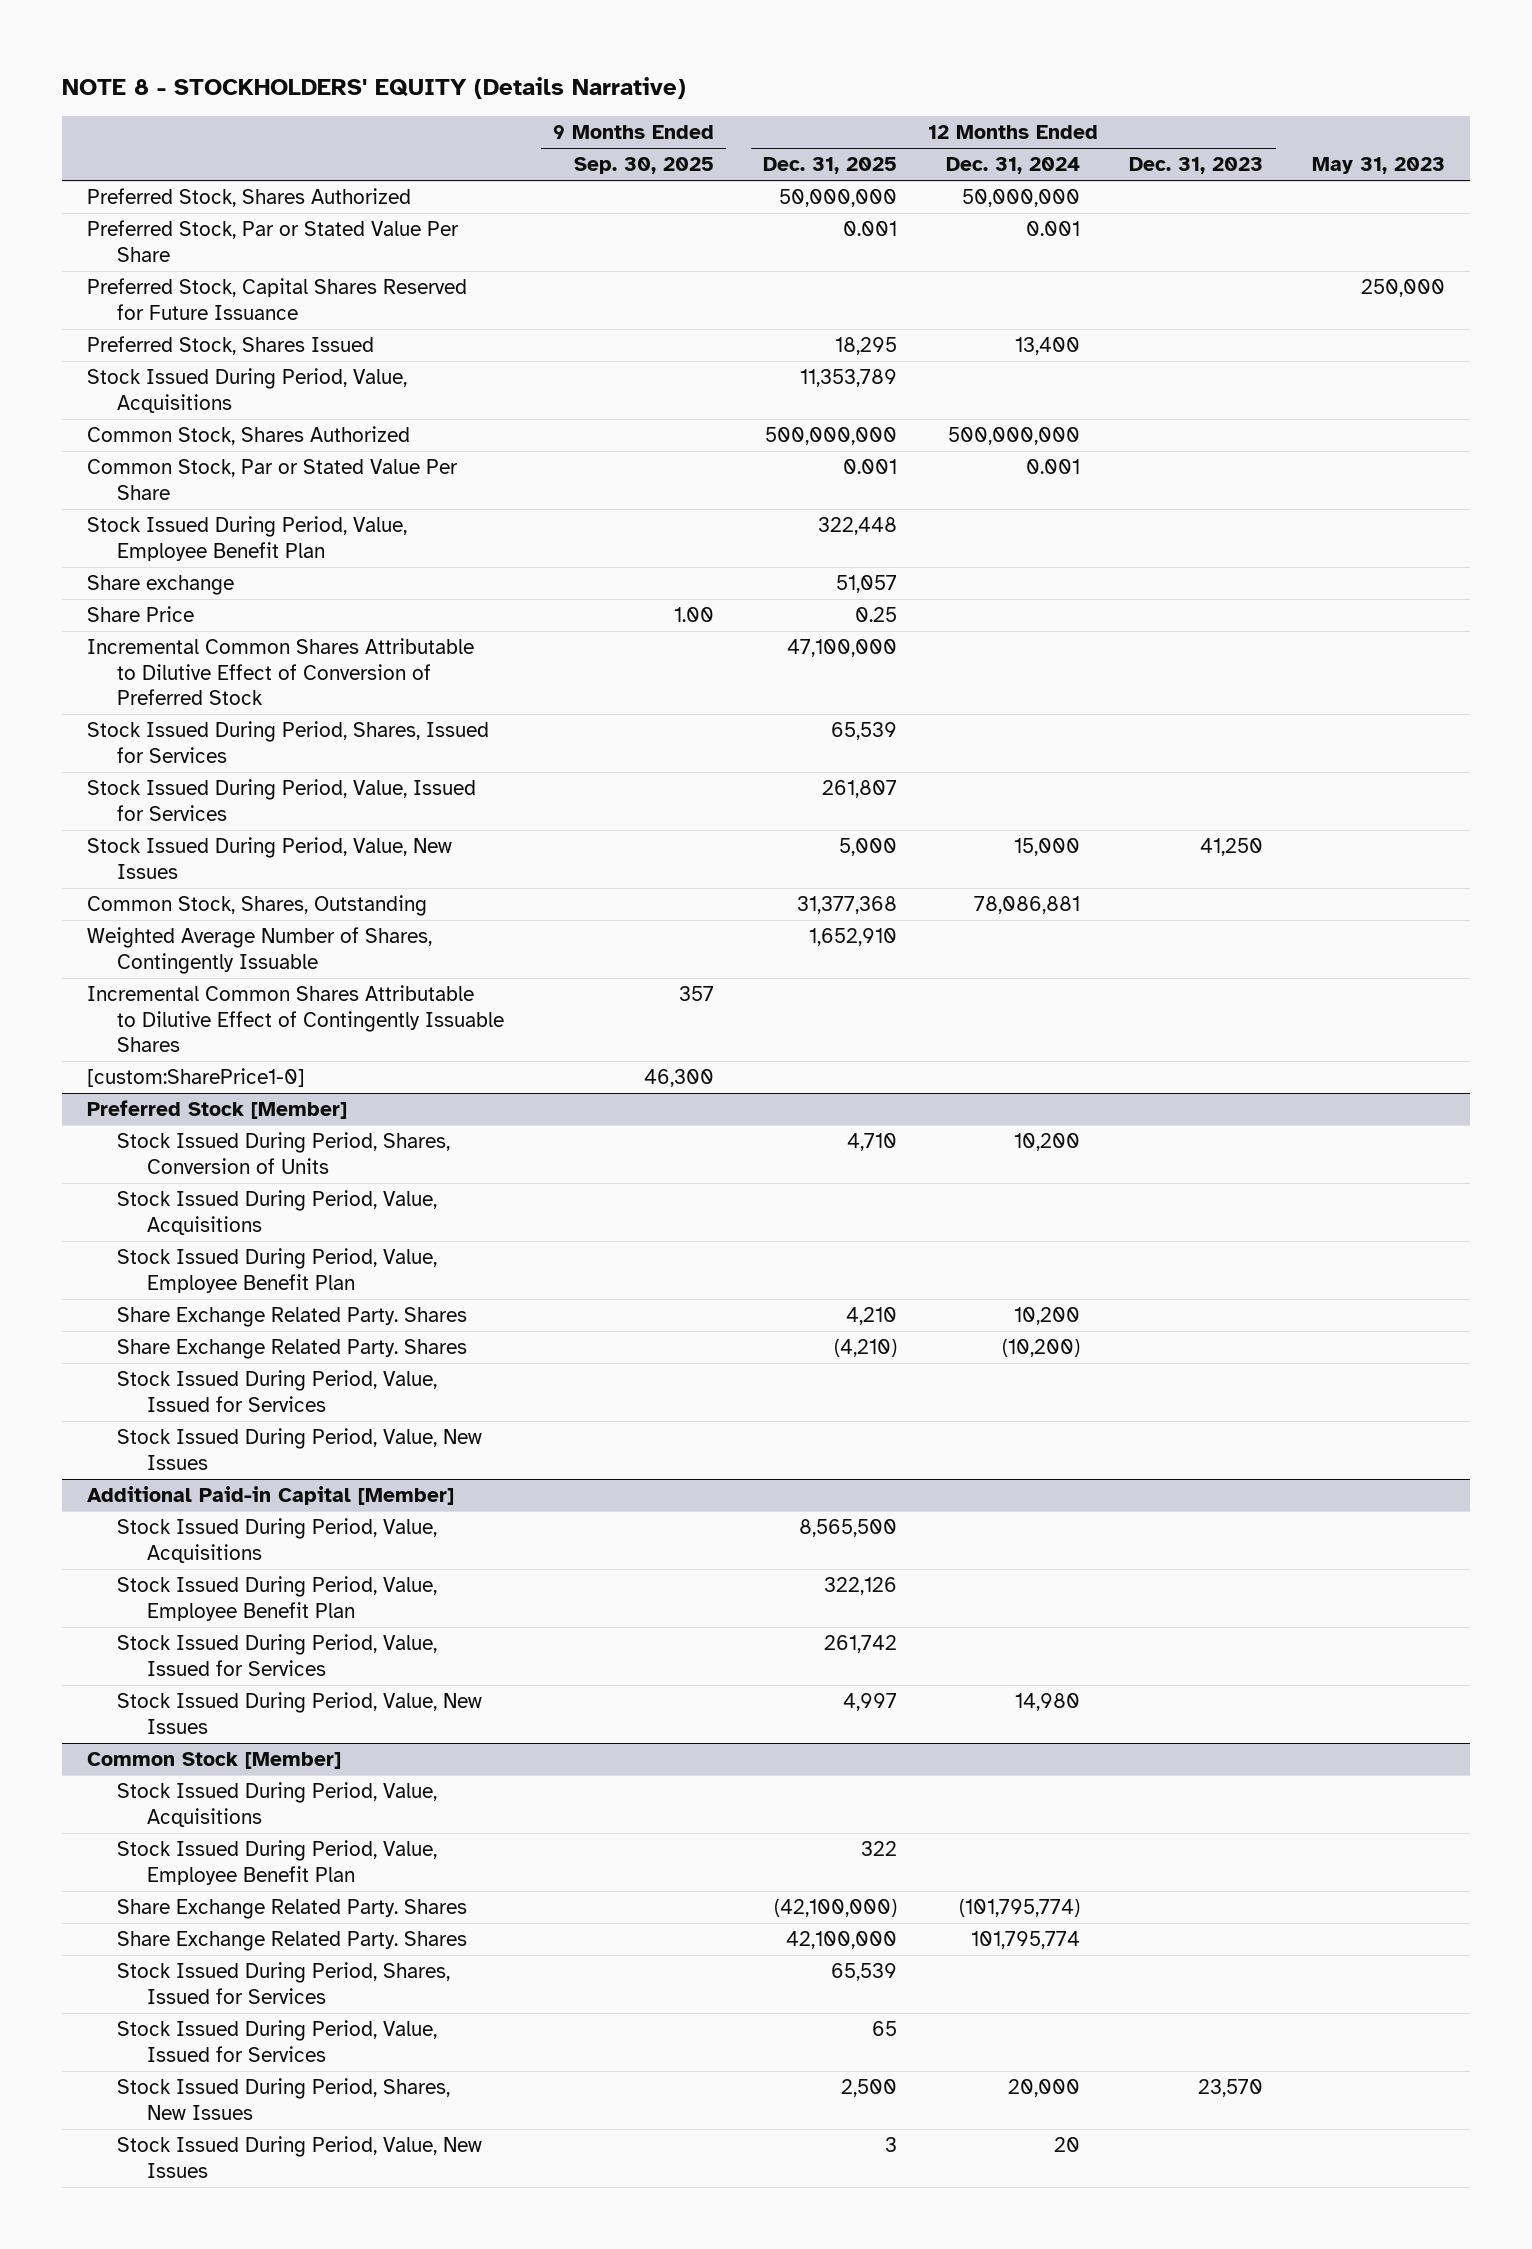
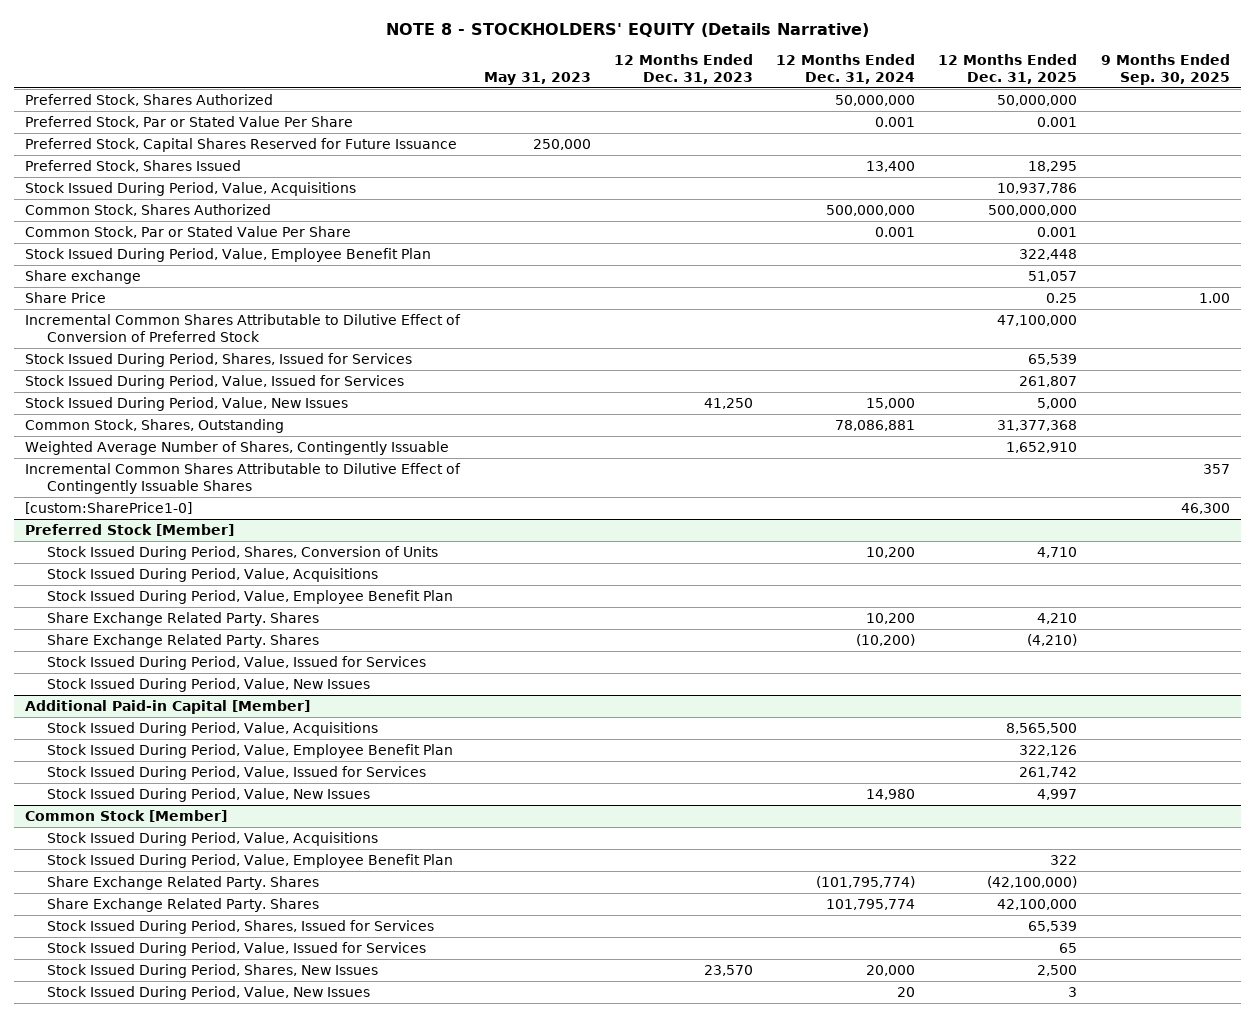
[800,369,898,388] 11,353,789 -> [997,182,1078,194] 10,937,786

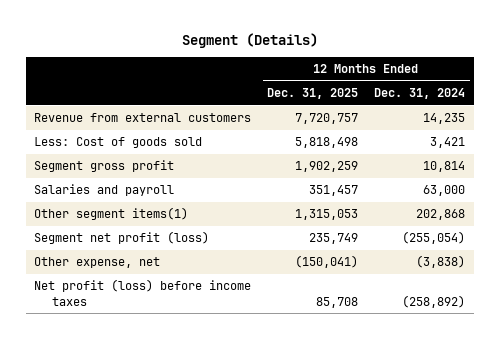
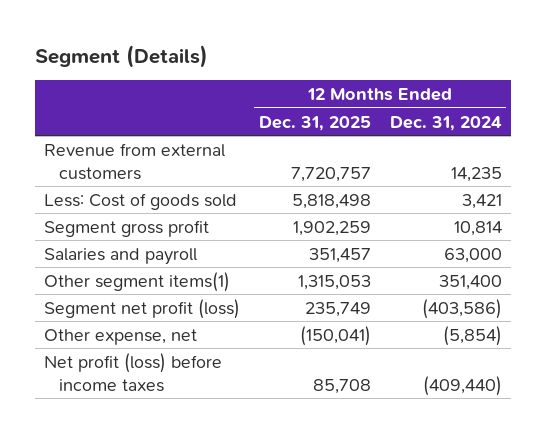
[416,209,466,221] 202,868 -> [438,274,502,290] 351,400
[402,231,466,245] (255,054) -> [421,298,502,319] (403,586)
[416,255,466,269] (3,838) -> [442,325,502,346] (5,854)
[402,294,466,308] (258,892) -> [422,375,502,396] (409,440)

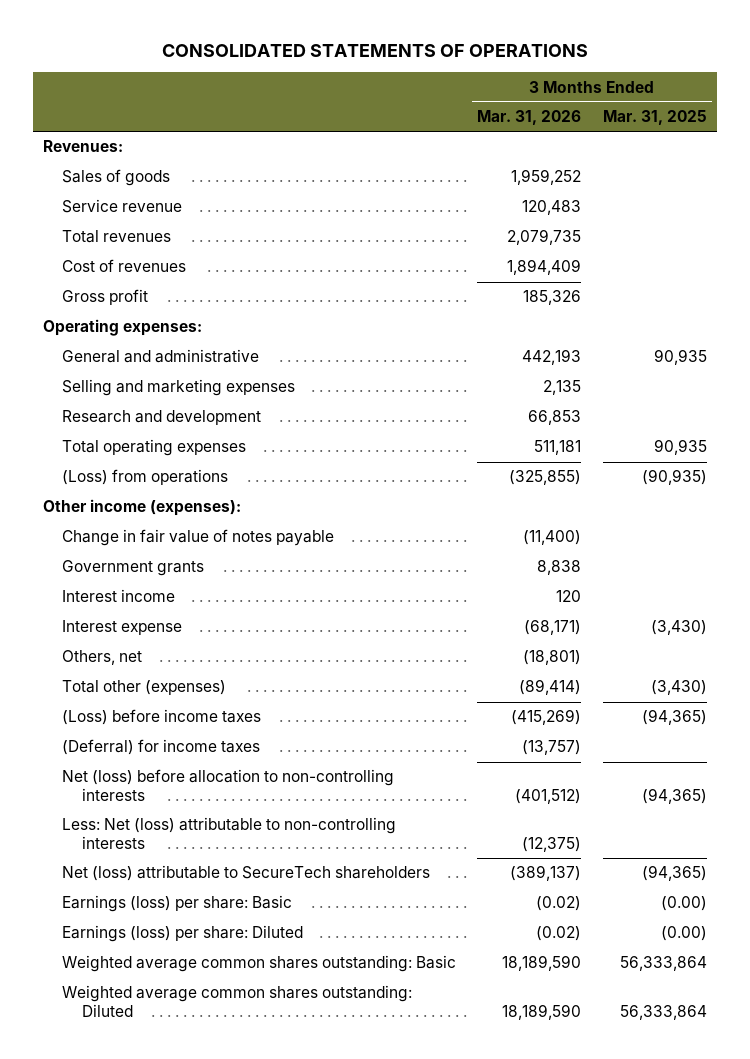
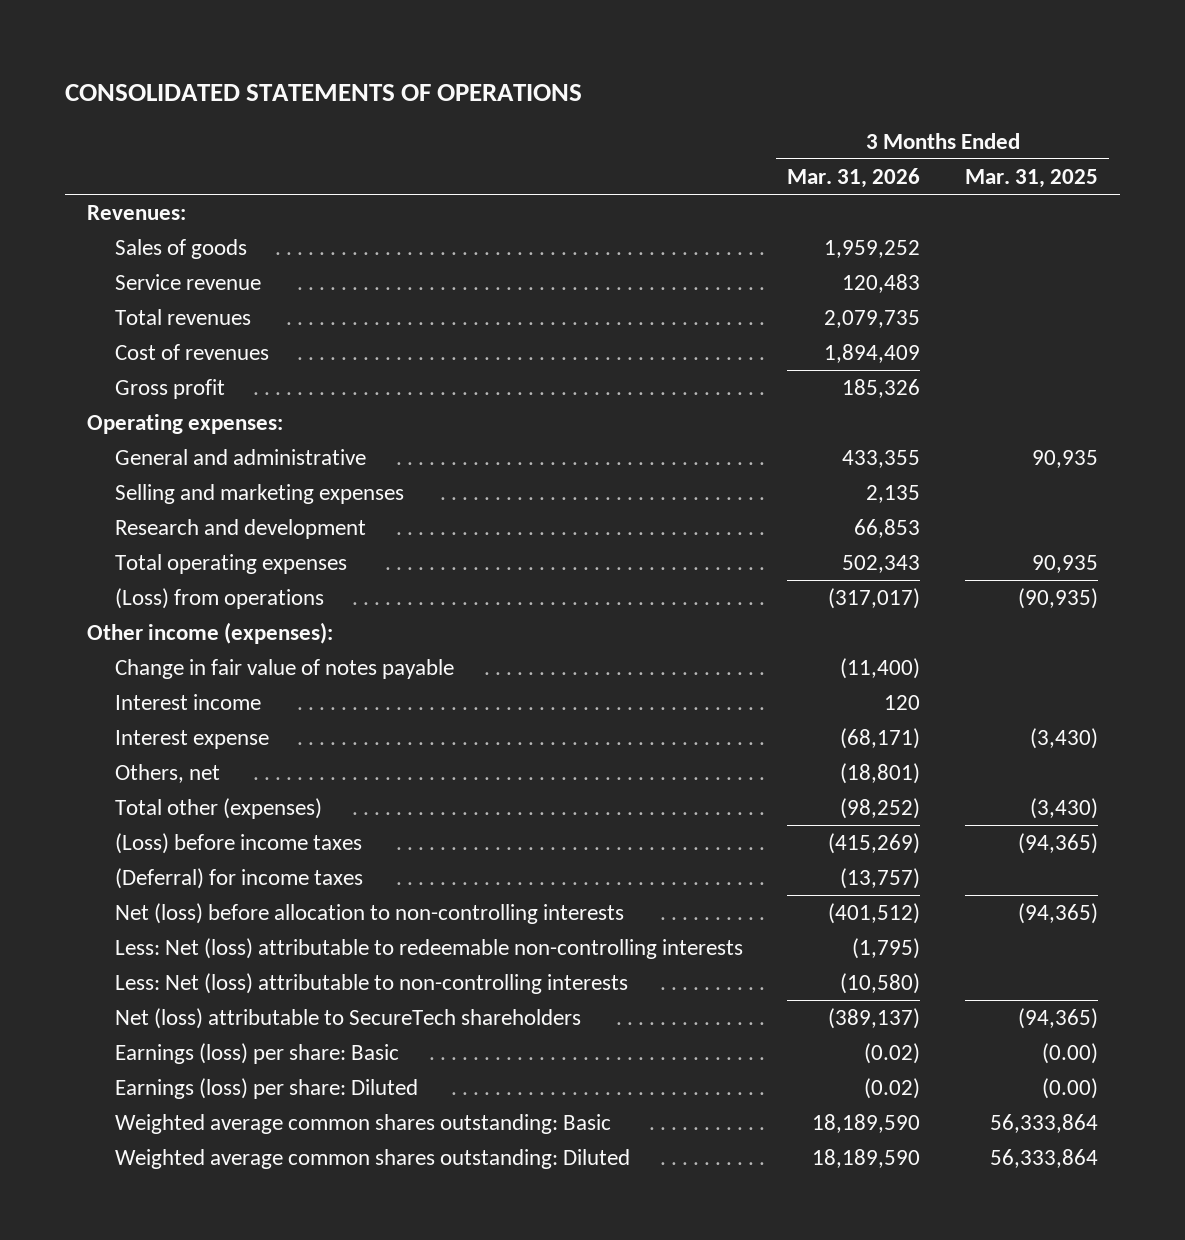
[522,349,582,366] 442,193 -> [842,450,921,469] 433,355
[534,440,582,456] 511,181 -> [842,555,921,574] 502,343
[509,470,582,486] (325,855) -> [828,588,921,610] (317,017)
[62,560,205,577] Government grants -> none
[519,679,582,696] (89,414) -> [840,798,921,820] (98,252)
none -> [115,938,744,960] Less: Net (loss) attributable to redeemable non-controlling interests
[522,836,582,852] (12,375) -> [840,973,921,995] (10,580)

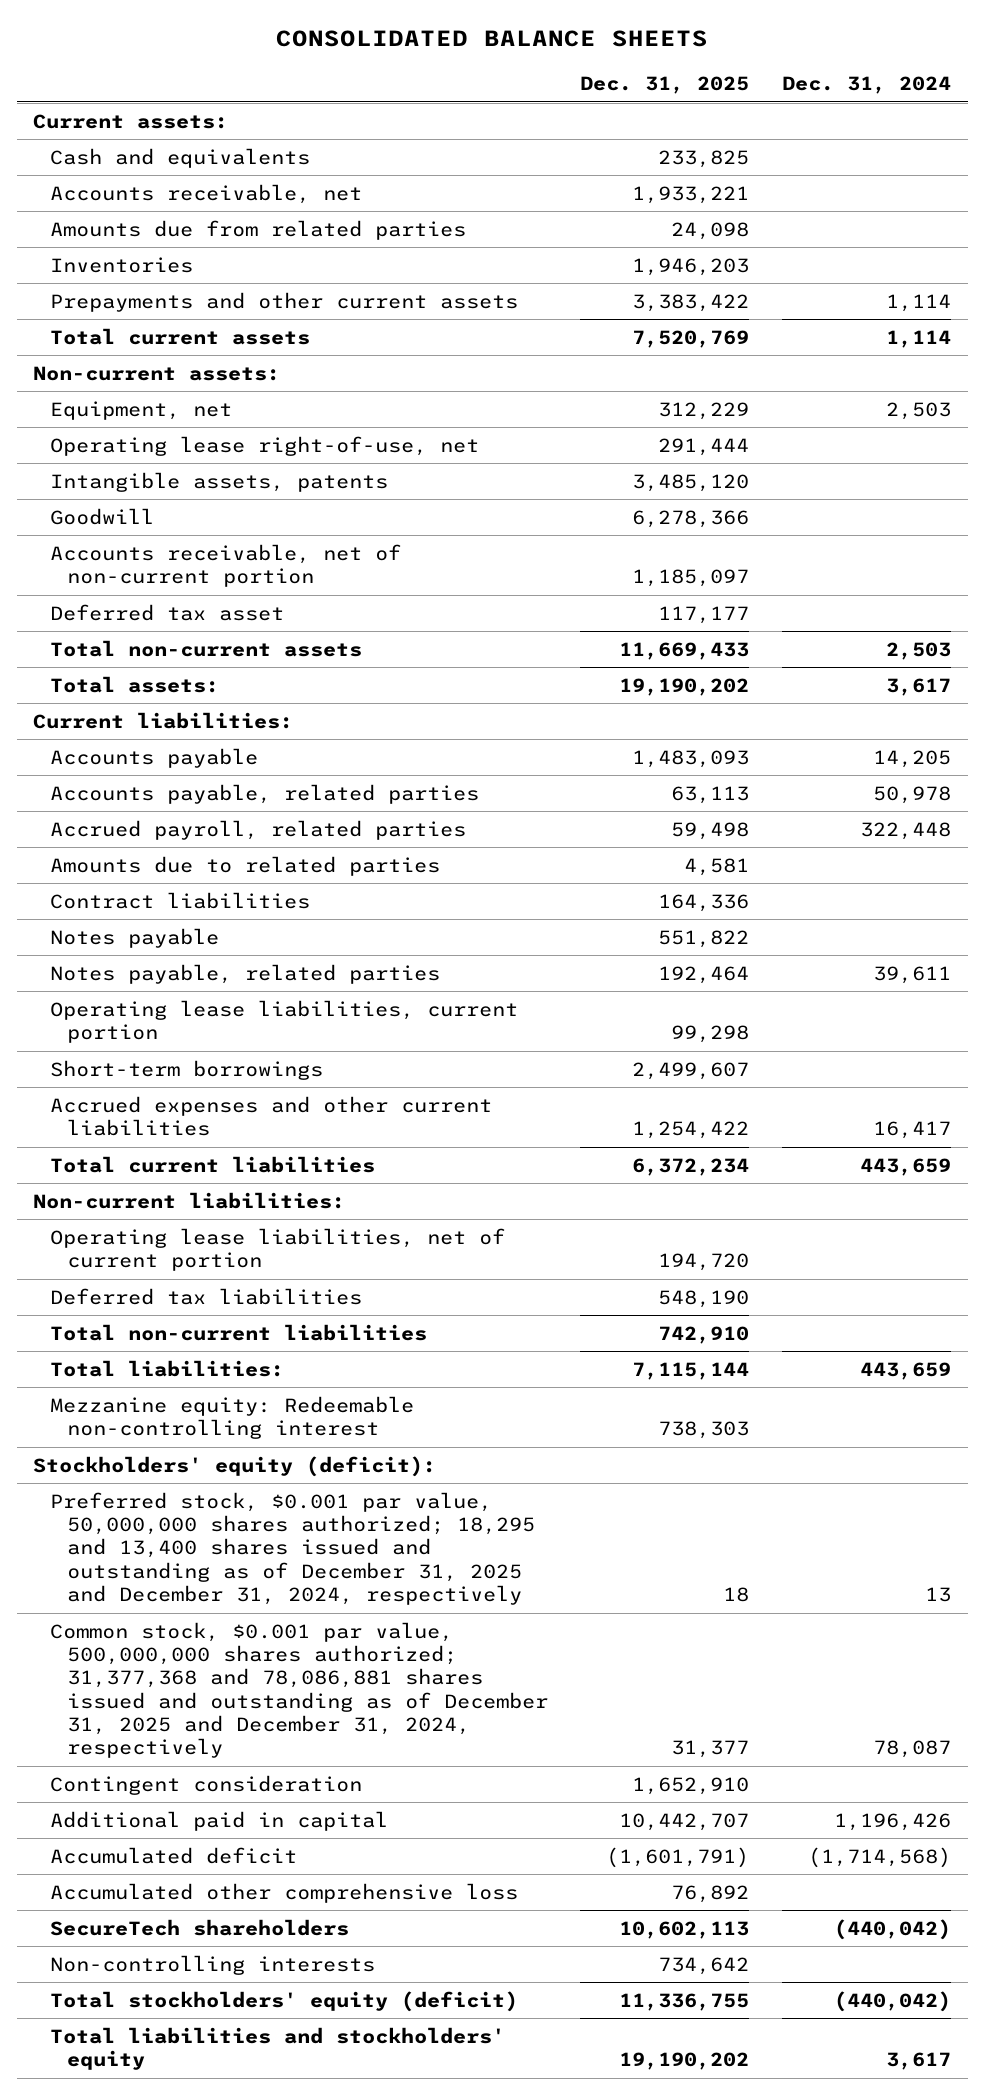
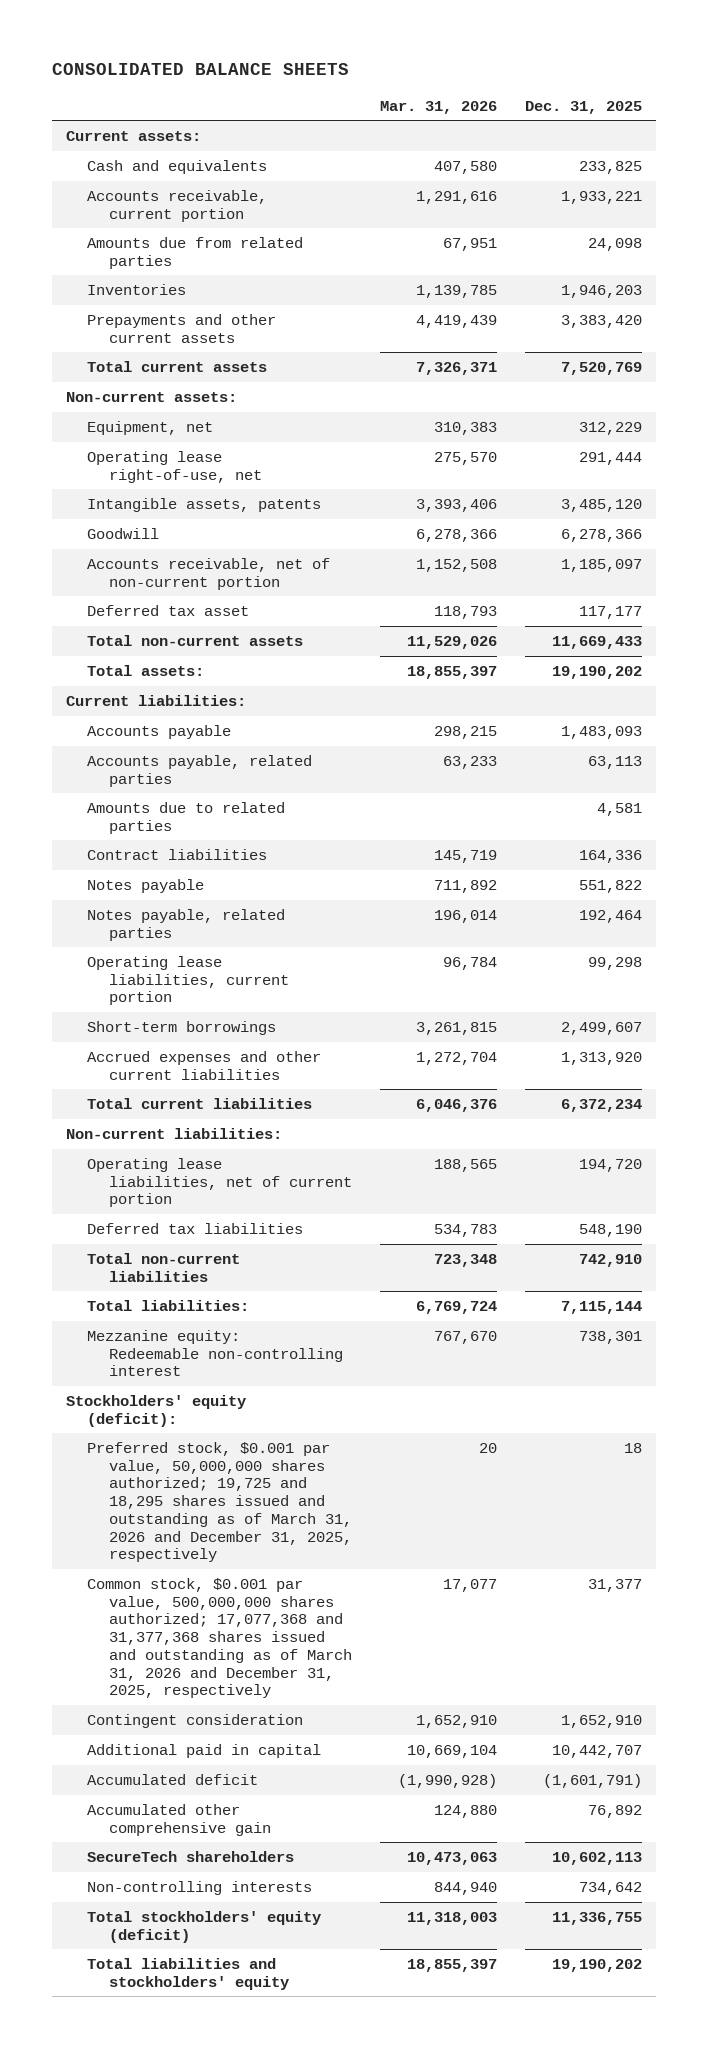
[782,76,952,95] Dec. 31, 2024 -> none
none -> [379,100,497,114] Mar. 31, 2026
[49,183,362,204] Accounts receivable, net -> [87,189,268,222] Accounts receivable, current portion
[632,293,750,312] 3,383,422 -> [561,314,643,328] 3,383,420
[49,819,466,840] Accrued payroll, related parties -> none
[632,1121,750,1140] 1,254,422 -> [561,1051,643,1065] 1,313,920
[658,1421,750,1440] 738,303 -> [579,1330,643,1344] 738,301
[49,1491,535,1606] Preferred stock, $0.001 par value, 50,000,000 shares authorized; 18,295 and 13,400 shares issued and outstanding as of December 31, 2025 and December 31, 2024, respectively -> [87,1441,352,1563] Preferred stock, $0.001 par value, 50,000,000 shares authorized; 19,725 and 18,295 shares issued and outstanding as of March 31, 2026 and December 31, 2025, respectively
[49,1621,548,1759] Common stock, $0.001 par value, 500,000,000 shares authorized; 31,377,368 and 78,086,881 shares issued and outstanding as of December 31, 2025 and December 31, 2024, respectively -> [87,1577,352,1699] Common stock, $0.001 par value, 500,000,000 shares authorized; 17,077,368 and 31,377,368 shares issued and outstanding as of March 31, 2026 and December 31, 2025, respectively
[49,1882,518,1903] Accumulated other comprehensive loss -> [87,1803,271,1836] Accumulated other comprehensive gain

